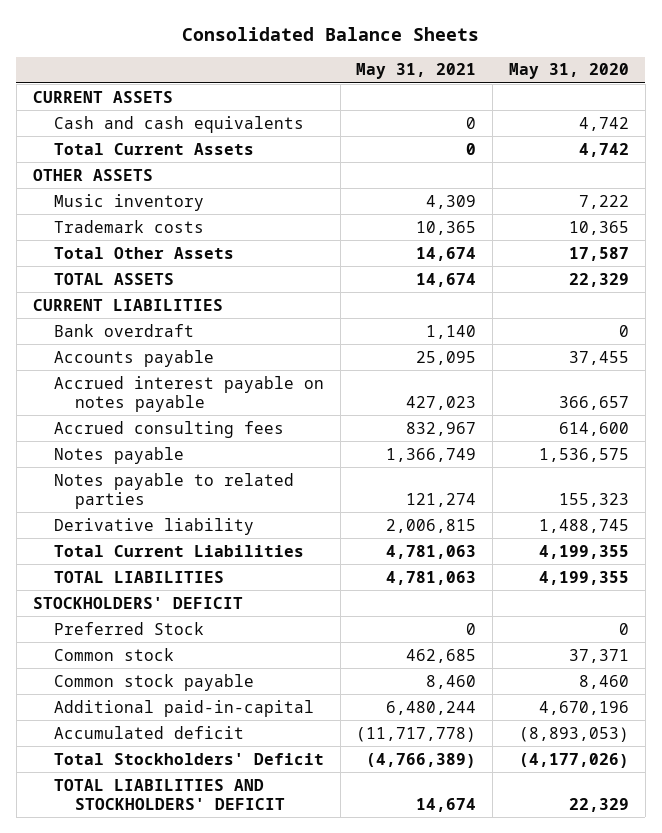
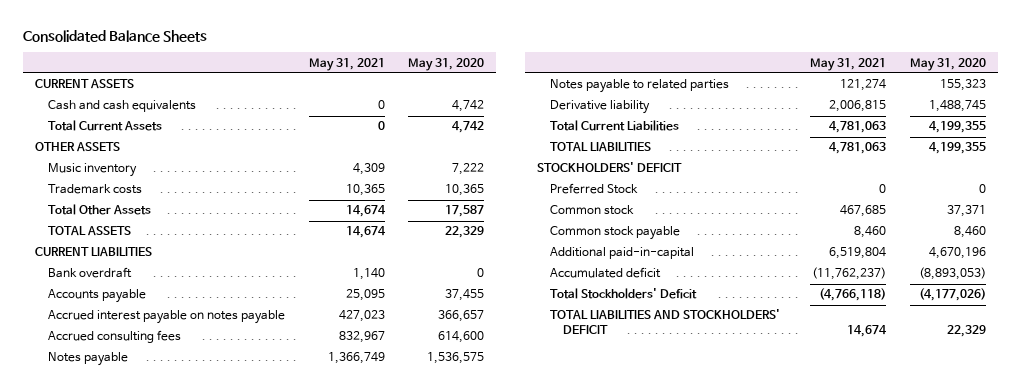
[406,648,477,663] 462,685 -> [840,205,887,218] 467,685
[386,700,477,715] 6,480,244 -> [829,247,887,260] 6,519,804
[356,726,477,742] (11,717,778) -> [812,267,887,281] (11,762,237)
[366,752,477,768] (4,766,389) -> [819,288,887,302] (4,766,118)

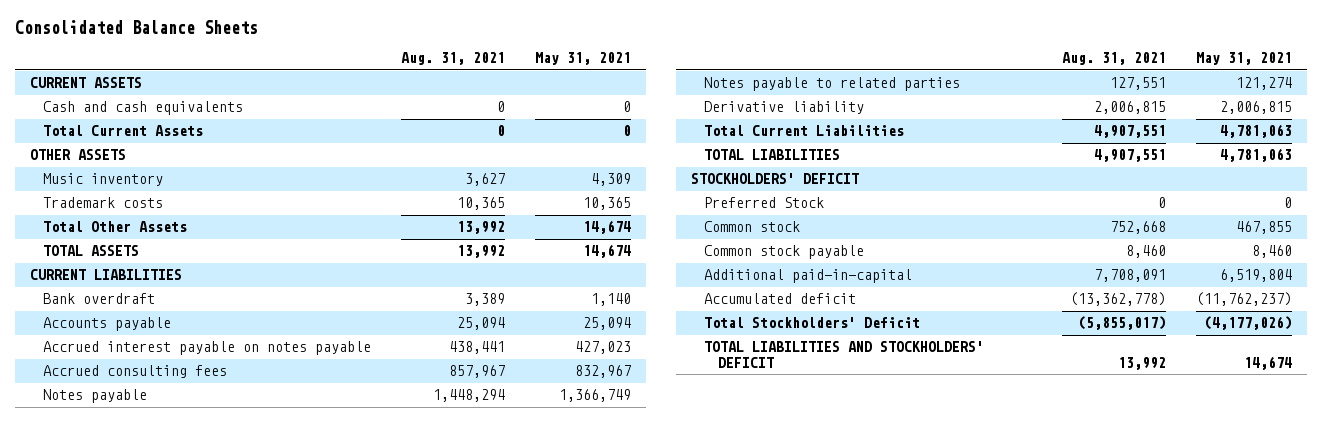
[408,57,485,71] May 31, 2020 -> none
none -> [400,52,505,66] Aug. 31, 2021
[345,289,385,302] 25,095 -> [582,317,631,331] 25,094
[840,205,887,218] 467,685 -> [1235,221,1292,235] 467,855
[819,288,887,302] (4,766,118) -> [1203,316,1292,331] (4,177,026)

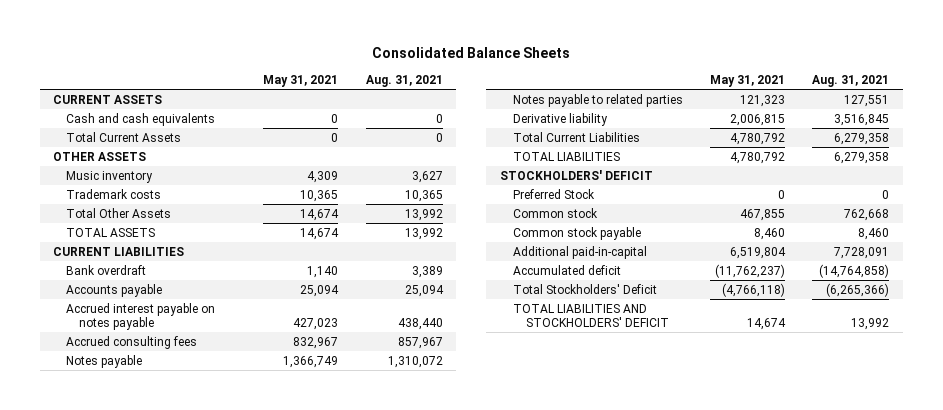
[448,341,505,355] 438,441 -> [397,318,443,331] 438,440
[432,389,505,403] 1,448,294 -> [387,355,443,368] 1,310,072
[1235,77,1292,91] 121,274 -> [740,94,786,107] 121,323
[1094,101,1167,115] 2,006,815 -> [834,113,890,126] 3,516,845
[1094,125,1167,139] 4,907,551 -> [834,132,890,145] 6,279,358
[1219,124,1292,139] 4,781,063 -> [730,132,786,145] 4,780,792
[1094,149,1167,163] 4,907,551 -> [834,151,890,164] 6,279,358
[1219,148,1292,163] 4,781,063 -> [730,151,786,164] 4,780,792
[1110,221,1167,235] 752,668 -> [844,208,890,221] 762,668
[1094,269,1167,283] 7,708,091 -> [834,246,890,259] 7,728,091
[1070,292,1167,307] (13,362,778) -> [819,263,890,278] (14,764,858)
[1078,316,1167,331] (5,855,017) -> [826,282,890,297] (6,265,366)
[1203,316,1292,331] (4,177,026) -> [722,282,786,297] (4,766,118)

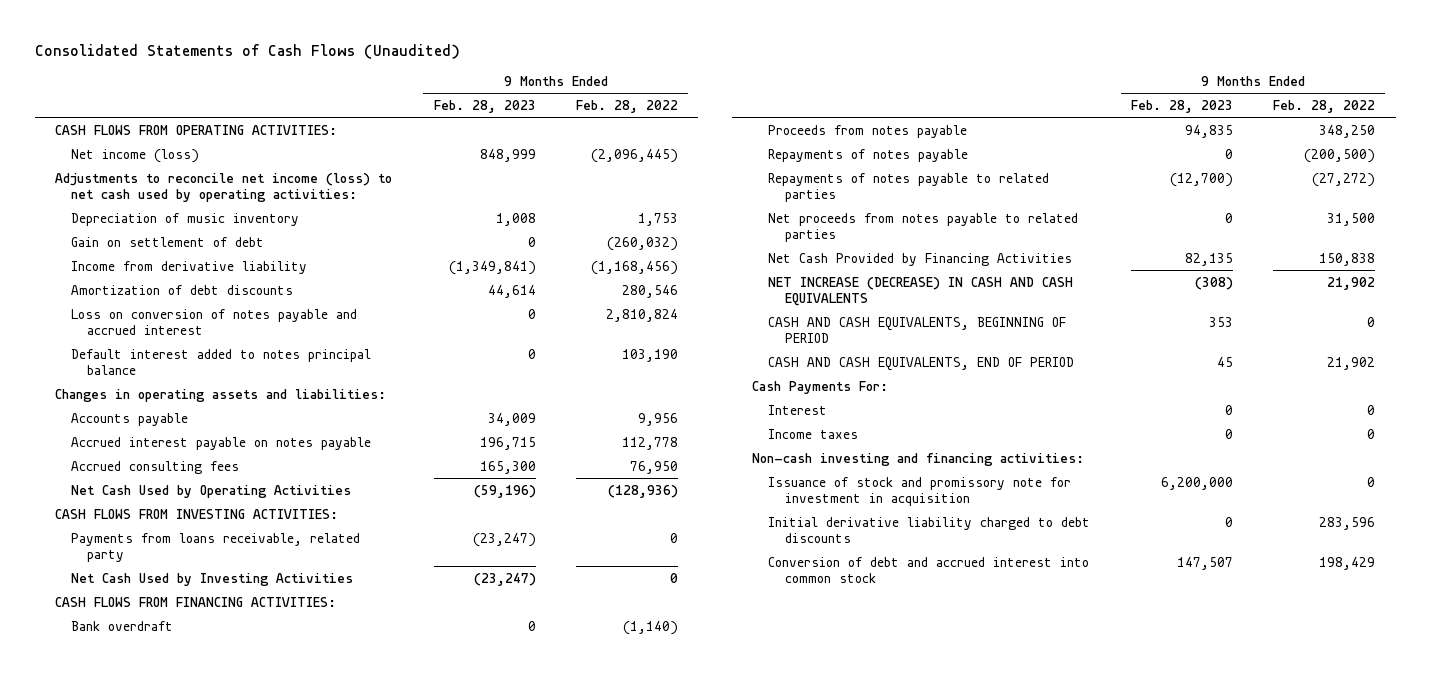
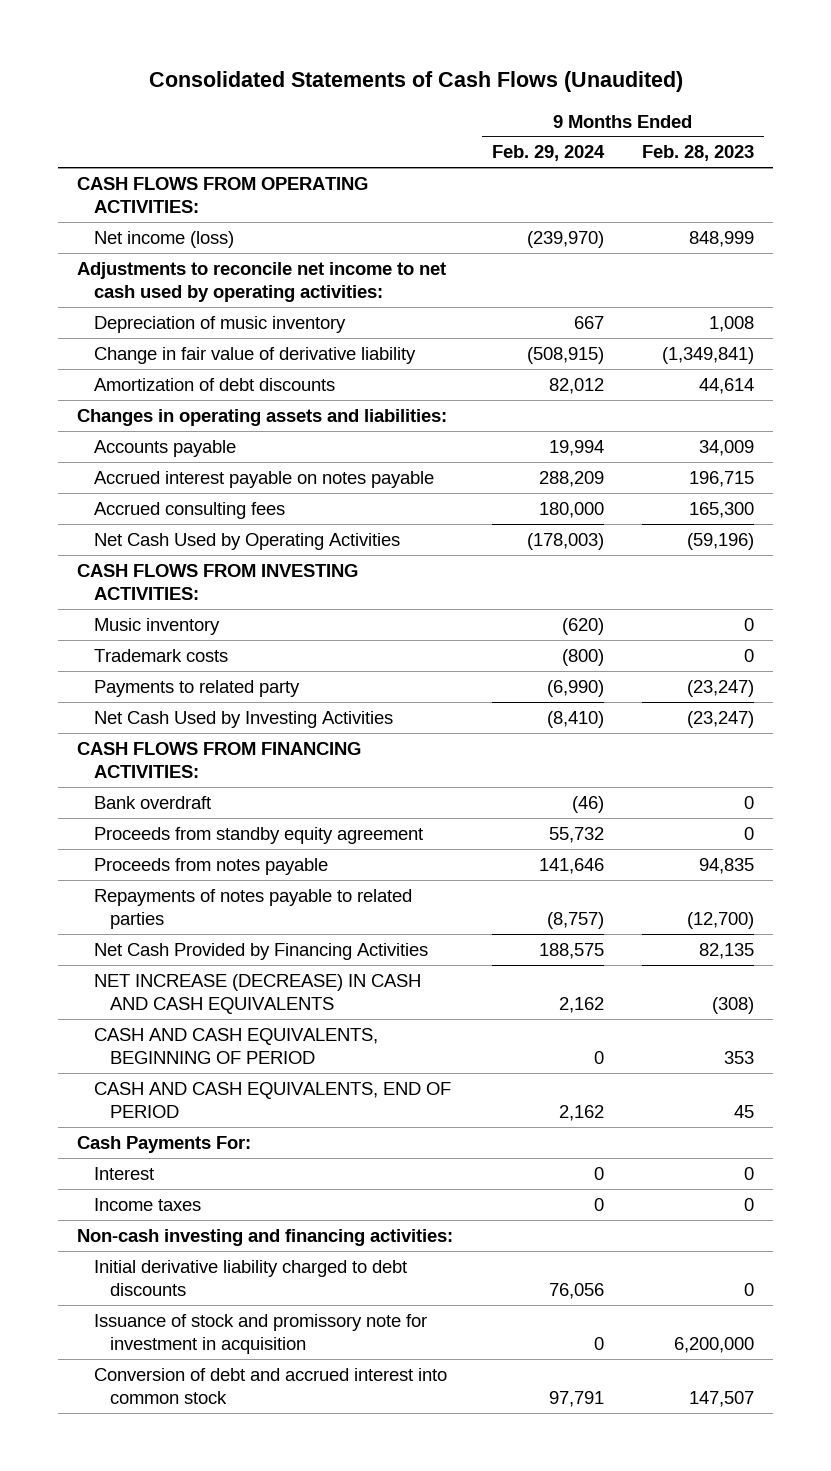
[575,99,678,113] Feb. 28, 2022 -> none
none -> [491,145,605,162] Feb. 29, 2024
[54,172,392,203] Adjustments to reconcile net income (loss) to net cash used by operating activities: -> [77,261,447,303] Adjustments to reconcile net income to net cash used by operating activities:
[71,236,265,247] Gain on settlement of debt -> none
[71,260,308,274] Income from derivative liability -> [93,346,416,364] Change in fair value of derivative liability
[71,308,358,336] Loss on conversion of notes payable and accrued interest -> none
[71,348,372,376] Default interest added to notes principal balance -> none
none -> [93,617,220,635] Music inventory
none -> [93,648,228,662] Trademark costs
[71,532,361,563] Payments from loans receivable, related party -> [93,679,300,697] Payments to related party
none -> [93,826,423,844] Proceeds from standby equity agreement
[768,148,969,162] Repayments of notes payable -> none
[768,212,1079,243] Net proceeds from notes payable to related parties -> none
[768,476,1072,507] Issuance of stock and promissory note for investment in acquisition -> [93,1313,427,1355] Issuance of stock and promissory note for investment in acquisition

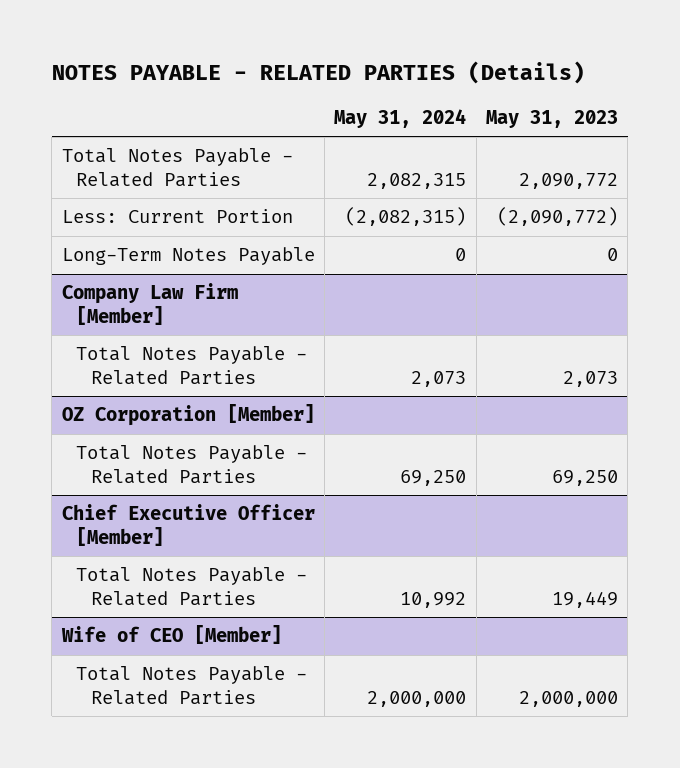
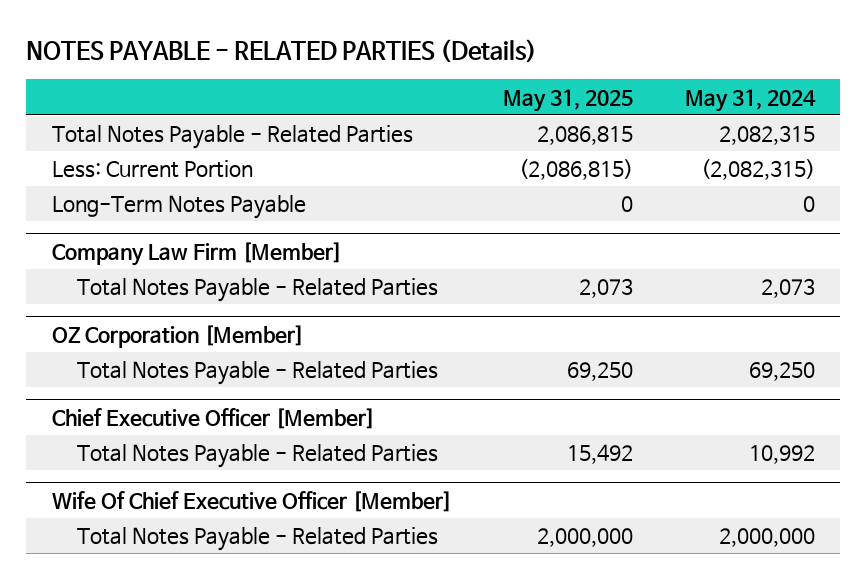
[486,109,619,128] May 31, 2023 -> none
none -> [503,88,634,112] May 31, 2025
[60,625,282,645] Wife of CEO [Member] -> [52,490,453,512] Wife Of Chief Executive Officer [Member]

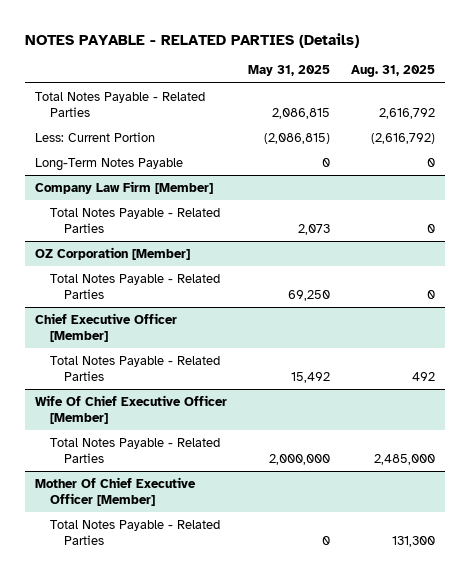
[684,88,816,112] May 31, 2024 -> none
none -> [350,65,435,78] Aug. 31, 2025
none -> [35,476,197,506] Mother Of Chief Executive Officer [Member]
none -> [49,519,220,545] Total Notes Payable - Related Parties

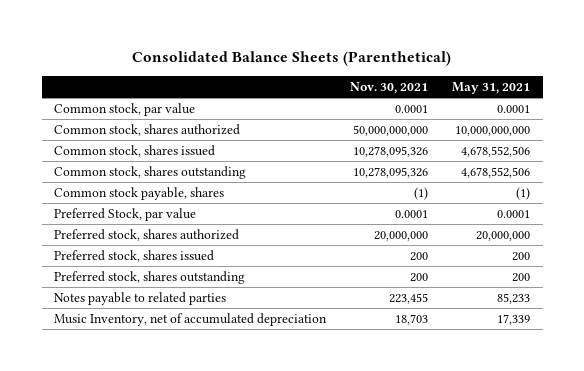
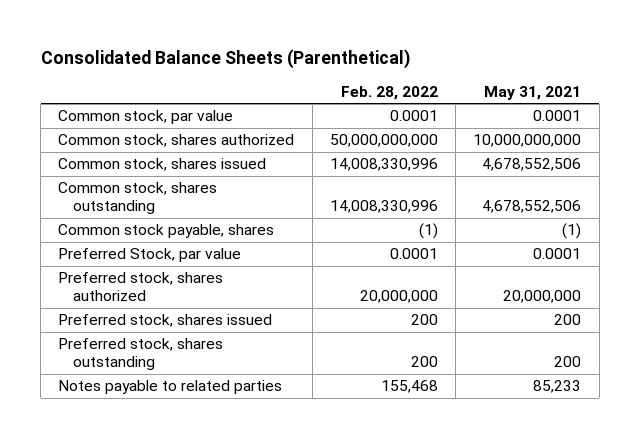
[350,81,429,94] Nov. 30, 2021 -> none
none -> [340,85,438,100] Feb. 28, 2022
[53,313,327,327] Music Inventory, net of accumulated depreciation -> none

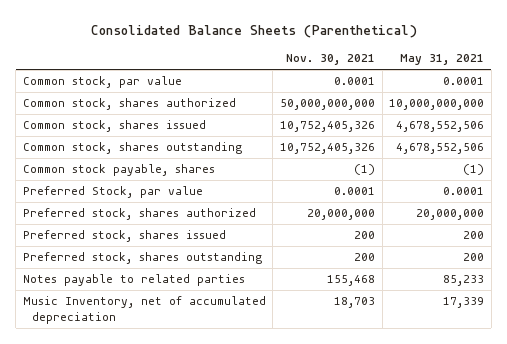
[340,85,438,100] Feb. 28, 2022 -> none
none -> [286,53,376,65] Nov. 30, 2021
none -> [22,296,266,324] Music Inventory, net of accumulated depreciation

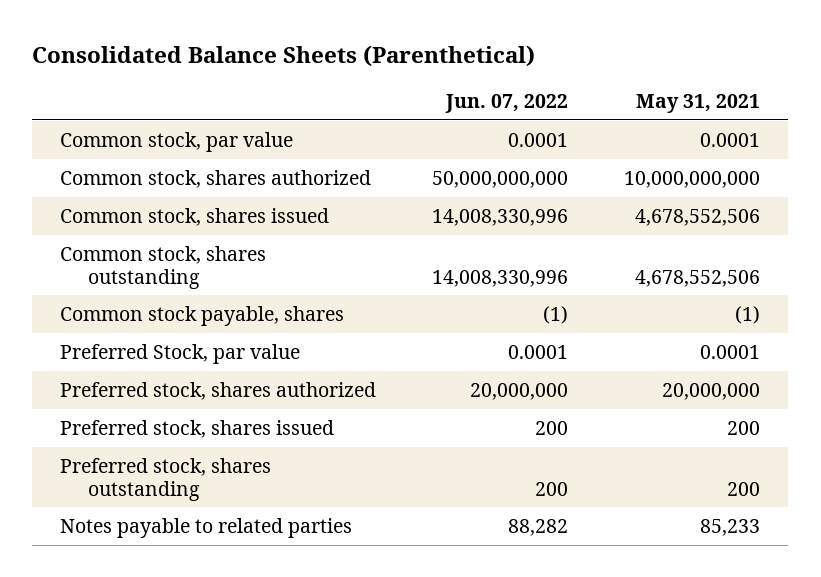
[286,53,376,65] Nov. 30, 2021 -> none
none -> [445,93,569,113] Jun. 07, 2022
[22,296,266,324] Music Inventory, net of accumulated depreciation -> none

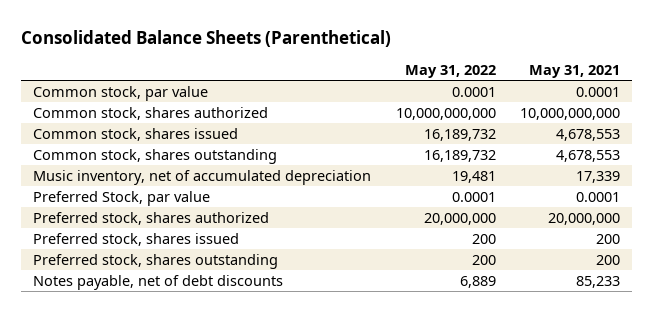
[445,93,569,113] Jun. 07, 2022 -> none
none -> [404,64,496,78] May 31, 2022
[60,305,345,326] Common stock payable, shares -> none
[635,208,761,226] 4,678,552,506 -> [555,128,620,141] 4,678,553
[635,269,761,287] 4,678,552,506 -> [555,149,620,162] 4,678,553
none -> [33,169,372,185] Music inventory, net of accumulated depreciation
[60,517,353,538] Notes payable to related parties -> [33,274,284,290] Notes payable, net of debt discounts

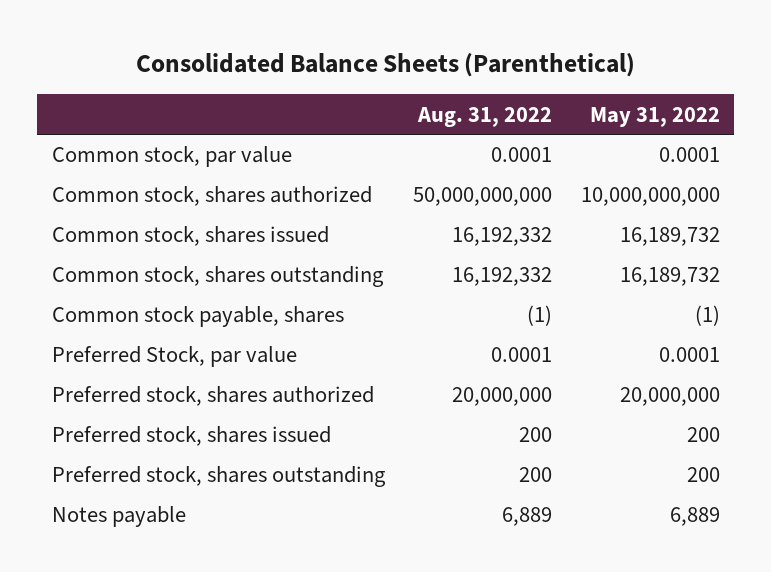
[528,64,620,78] May 31, 2021 -> none
none -> [417,106,553,127] Aug. 31, 2022
[33,169,372,185] Music inventory, net of accumulated depreciation -> none
none -> [51,306,344,328] Common stock payable, shares
[33,274,284,290] Notes payable, net of debt discounts -> [51,506,186,528] Notes payable

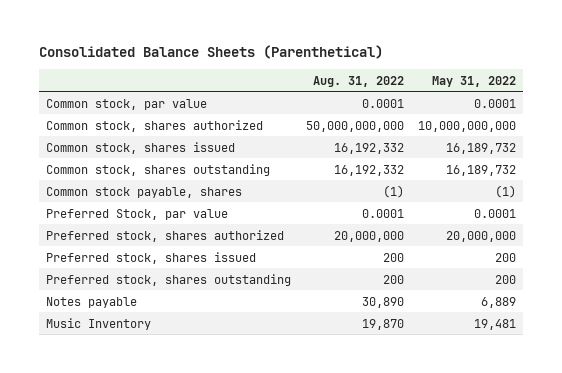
[502,507,553,527] 6,889 -> [361,296,404,308] 30,890
none -> [45,317,151,330] Music Inventory

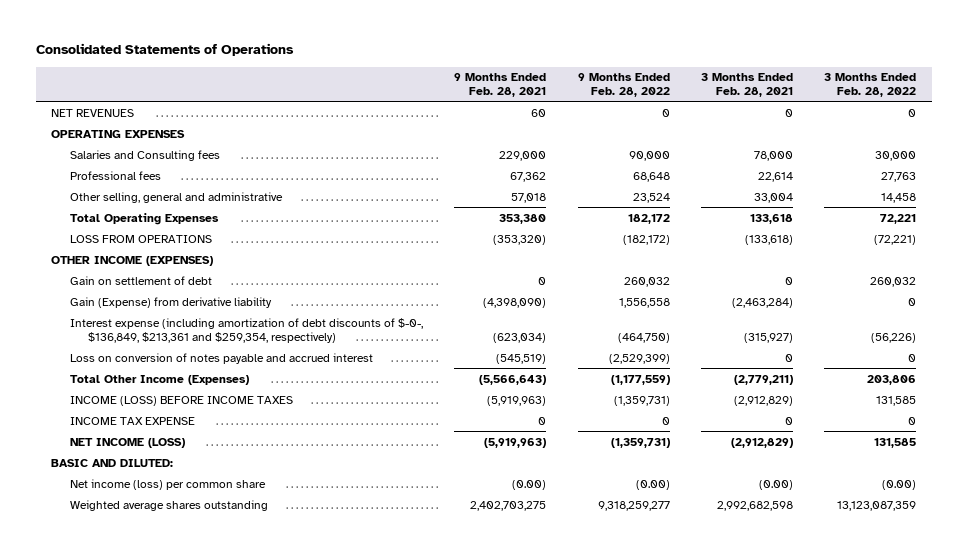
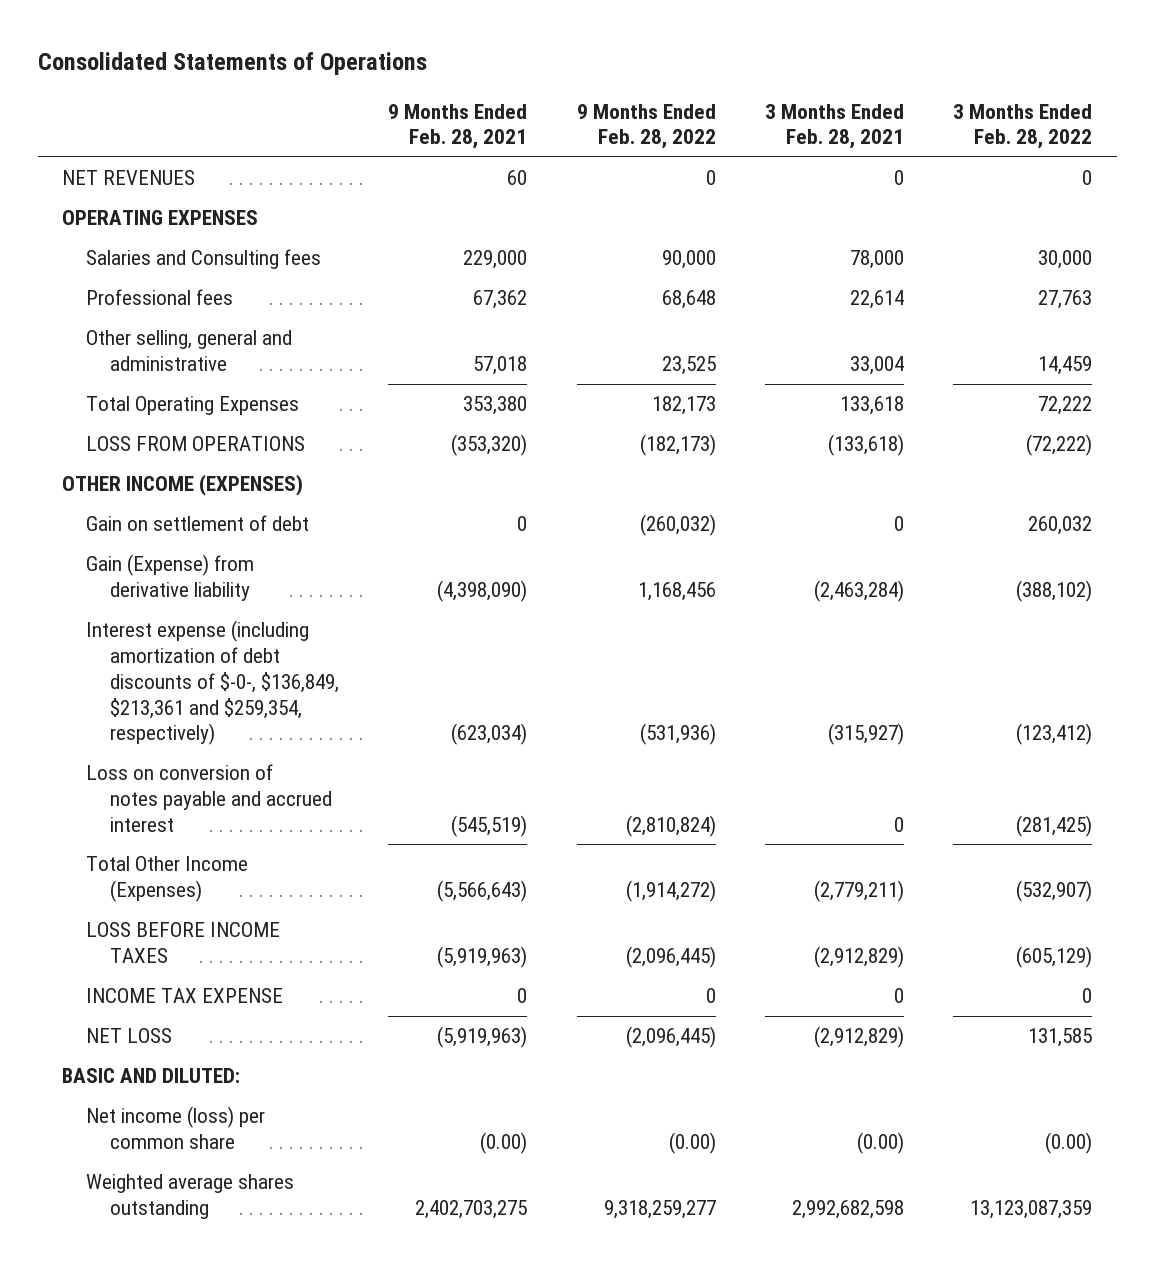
[632,192,670,203] 23,524 -> [661,356,716,376] 23,525
[881,192,917,203] 14,458 -> [1038,356,1093,376] 14,459
[627,213,670,224] 182,172 -> [651,396,716,416] 182,173
[880,213,917,224] 72,221 -> [1038,396,1093,416] 72,222
[622,234,670,245] (182,172) -> [639,434,716,457] (182,173)
[874,234,917,245] (72,221) -> [1026,434,1093,457] (72,222)
[623,276,670,287] 260,032 -> [639,514,716,537] (260,032)
[618,297,670,308] 1,556,558 -> [637,582,716,602] 1,168,456
[908,297,917,306] 0 -> [1016,580,1093,603] (388,102)
[617,332,670,343] (464,750) -> [639,723,716,746] (531,936)
[871,332,917,343] (56,226) -> [1016,723,1093,746] (123,412)
[608,353,670,364] (2,529,399) -> [625,814,716,837] (2,810,824)
[908,353,917,362] 0 -> [1016,814,1093,837] (281,425)
[610,374,670,385] (1,177,559) -> [625,880,716,903] (1,914,272)
[867,374,917,385] 203,806 -> [1016,880,1093,903] (532,907)
[69,395,293,406] INCOME (LOSS) BEFORE INCOME TAXES -> [86,922,281,964] LOSS BEFORE INCOME TAXES
[613,395,670,406] (1,359,731) -> [625,946,716,969] (2,096,445)
[876,395,917,406] 131,585 -> [1016,946,1093,969] (605,129)
[69,437,185,448] NET INCOME (LOSS) -> [86,1028,173,1044] NET LOSS
[610,437,670,448] (1,359,731) -> [625,1026,716,1049] (2,096,445)

